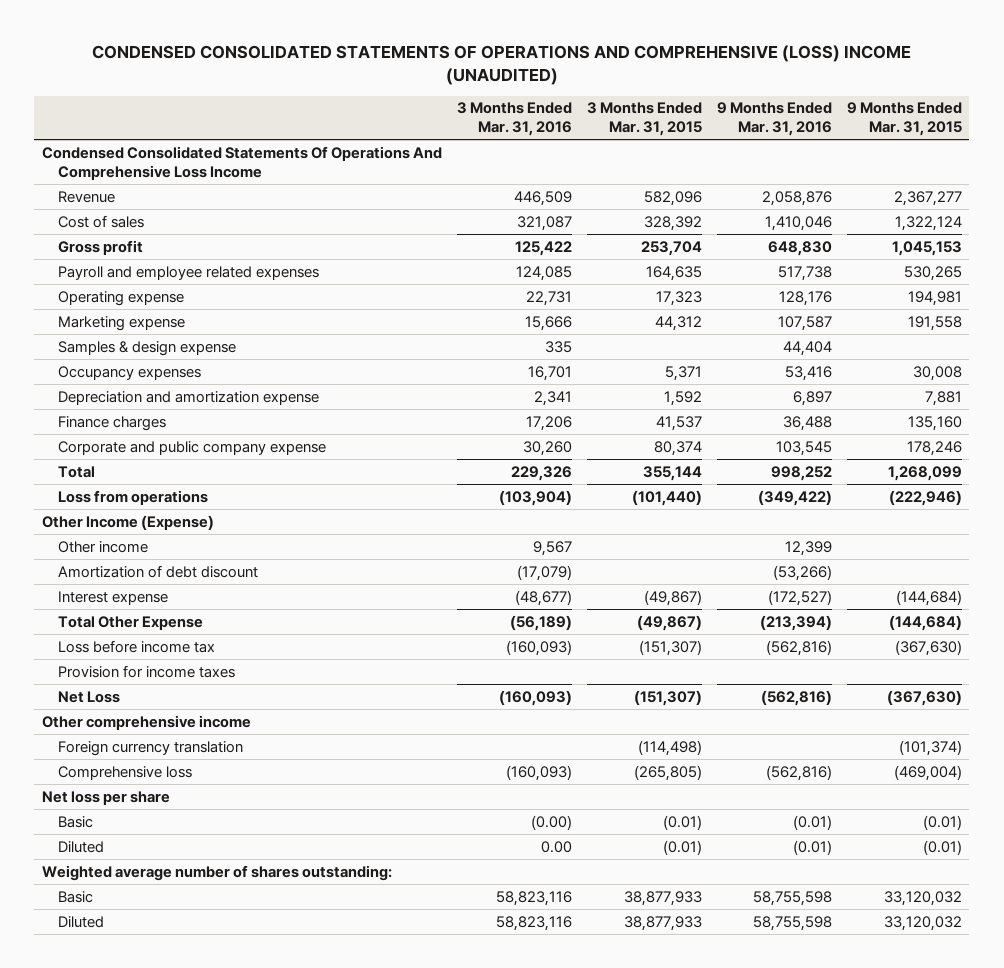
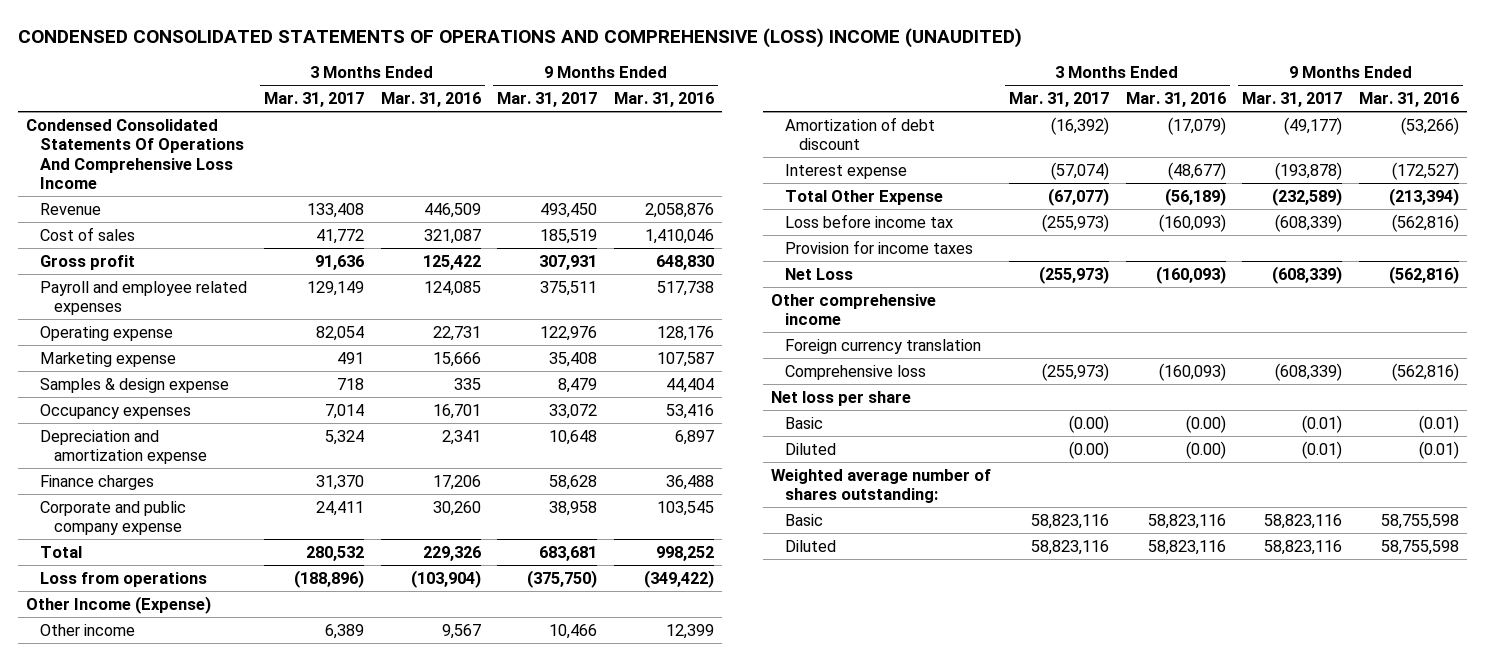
[586,102,702,137] 3 Months Ended Mar. 31, 2015 -> none
[846,102,962,137] 9 Months Ended Mar. 31, 2015 -> none
none -> [263,92,364,108] Mar. 31, 2017
none -> [497,92,598,108] Mar. 31, 2017
[540,840,572,853] 0.00 -> [1185,440,1226,459] (0.00)

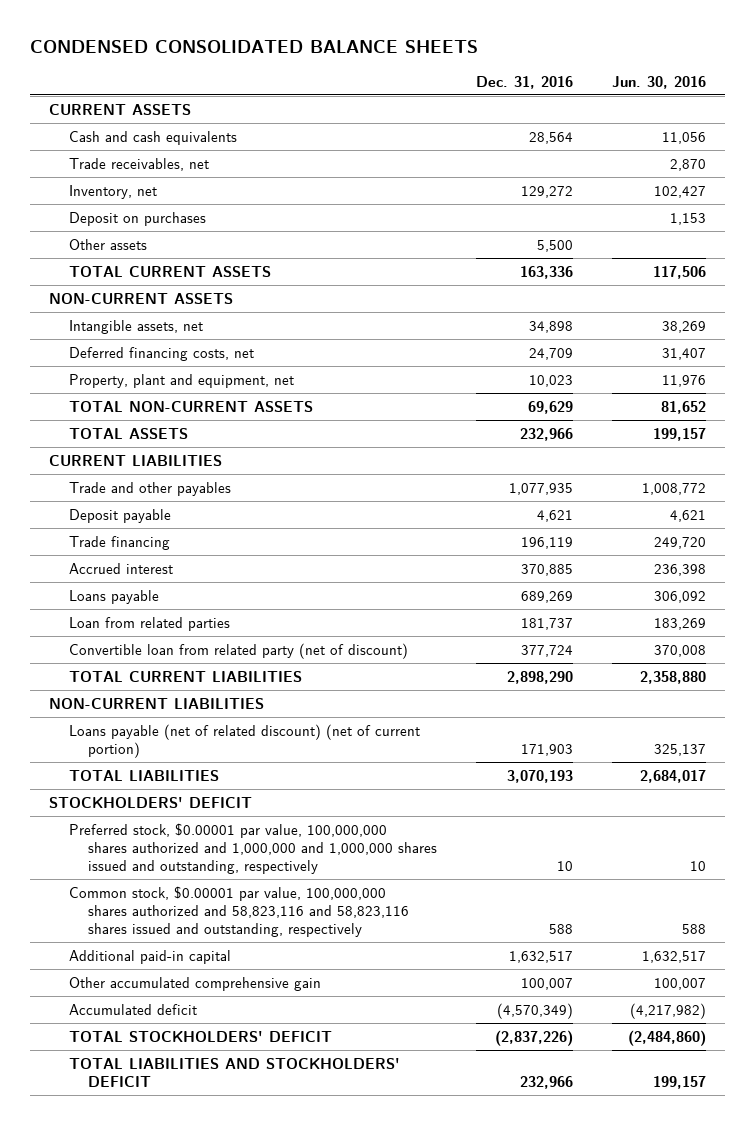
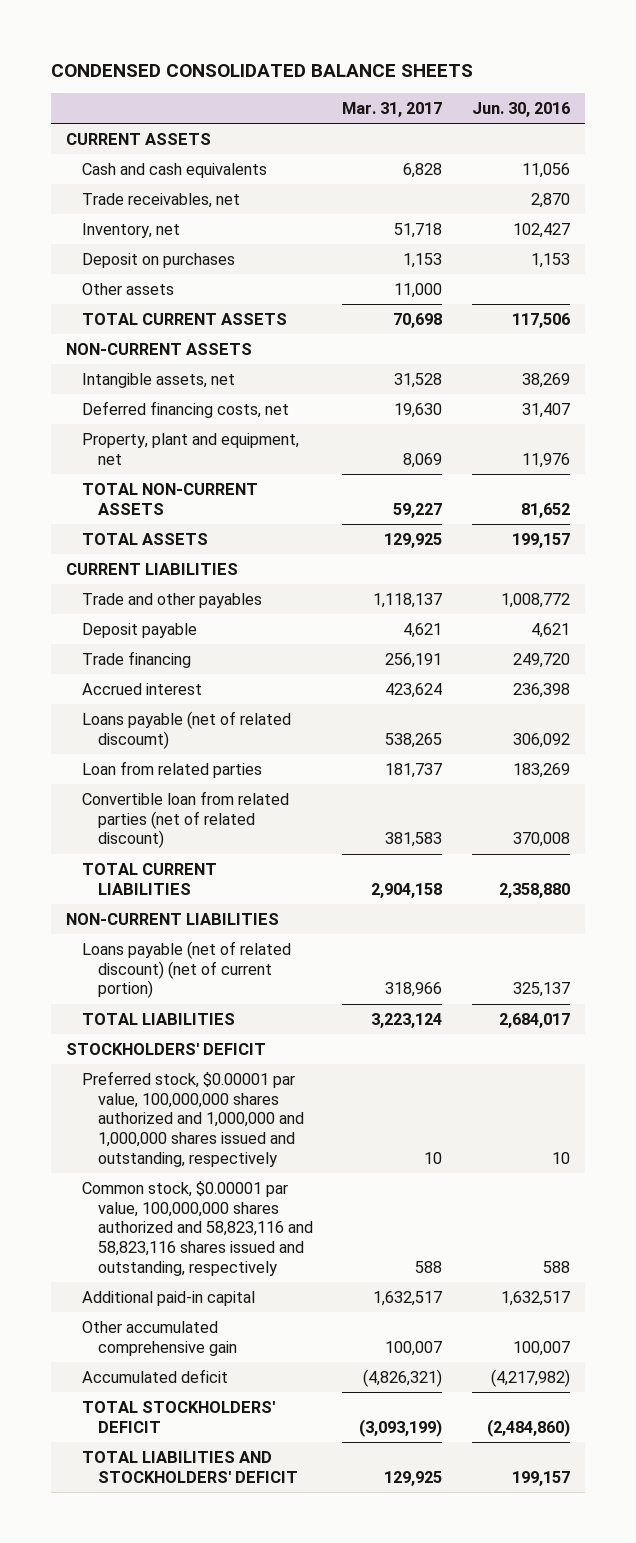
[475,75,573,89] Dec. 31, 2016 -> none
none -> [342,101,443,117] Mar. 31, 2017
[68,589,159,604] Loans payable -> [81,710,291,749] Loans payable (net of related discoumt)
[68,642,408,659] Convertible loan from related party (net of discount) -> [81,790,289,849] Convertible loan from related parties (net of related discount)

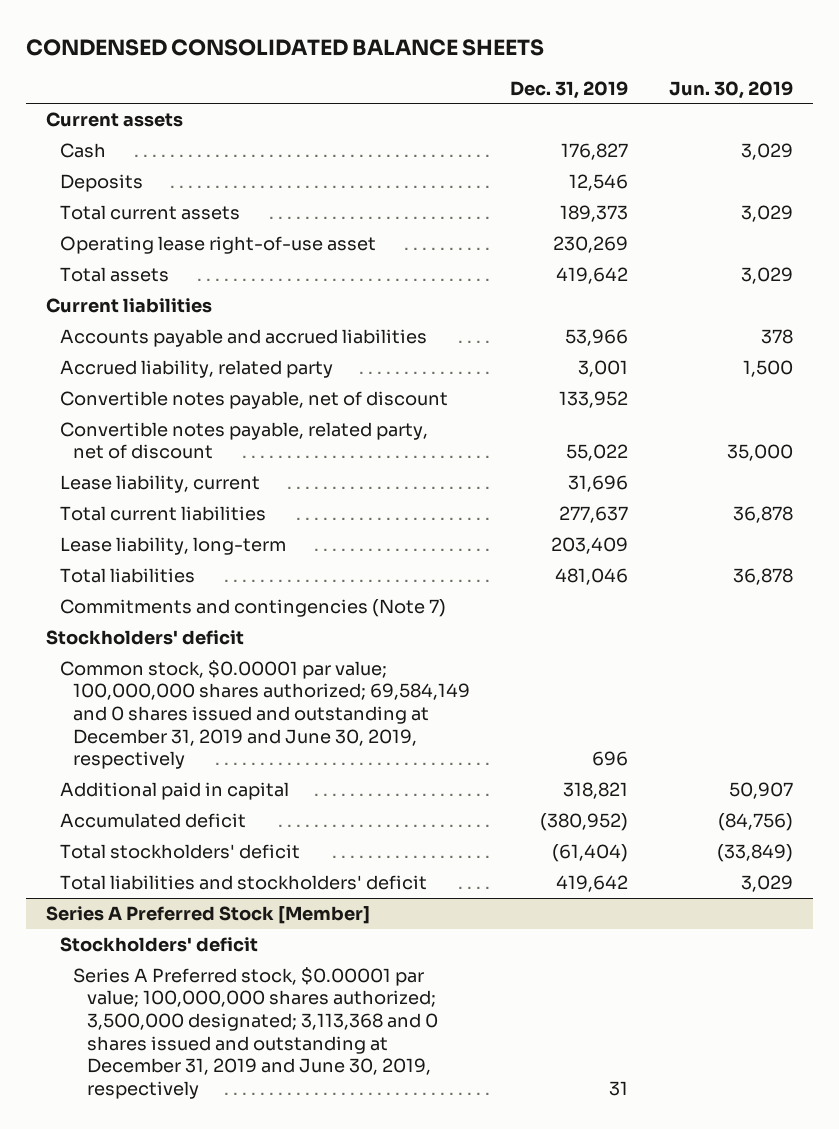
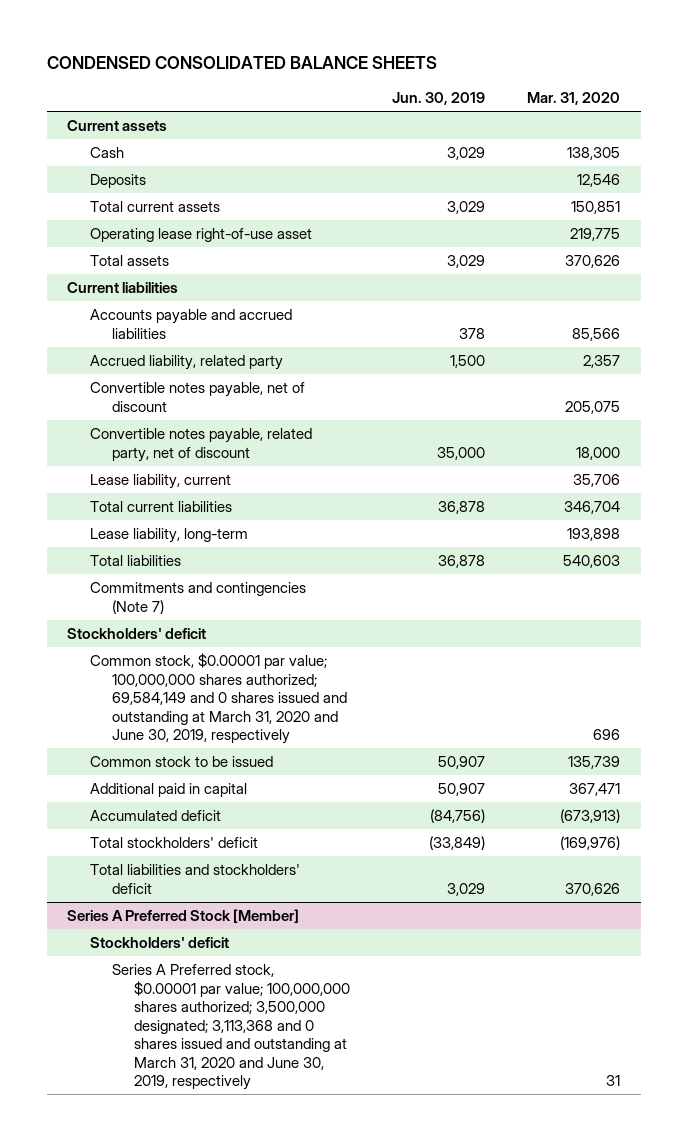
[510,80,629,99] Dec. 31, 2019 -> none
none -> [526,92,620,106] Mar. 31, 2020
[59,659,471,770] Common stock, $0.00001 par value; 100,000,000 shares authorized; 69,584,149 and 0 shares issued and outstanding at December 31, 2019 and June 30, 2019, respectively -> [89,652,348,745] Common stock, $0.00001 par value; 100,000,000 shares authorized; 69,584,149 and 0 shares issued and outstanding at March 31, 2020 and June 30, 2019, respectively
none -> [89,755,273,767] Common stock to be issued
[73,966,438,1099] Series A Preferred stock, $0.00001 par value; 100,000,000 shares authorized; 3,500,000 designated; 3,113,368 and 0 shares issued and outstanding at December 31, 2019 and June 30, 2019, respectively -> [112,963,351,1091] Series A Preferred stock, $0.00001 par value; 100,000,000 shares authorized; 3,500,000 designated; 3,113,368 and 0 shares issued and outstanding at March 31, 2020 and June 30, 2019, respectively

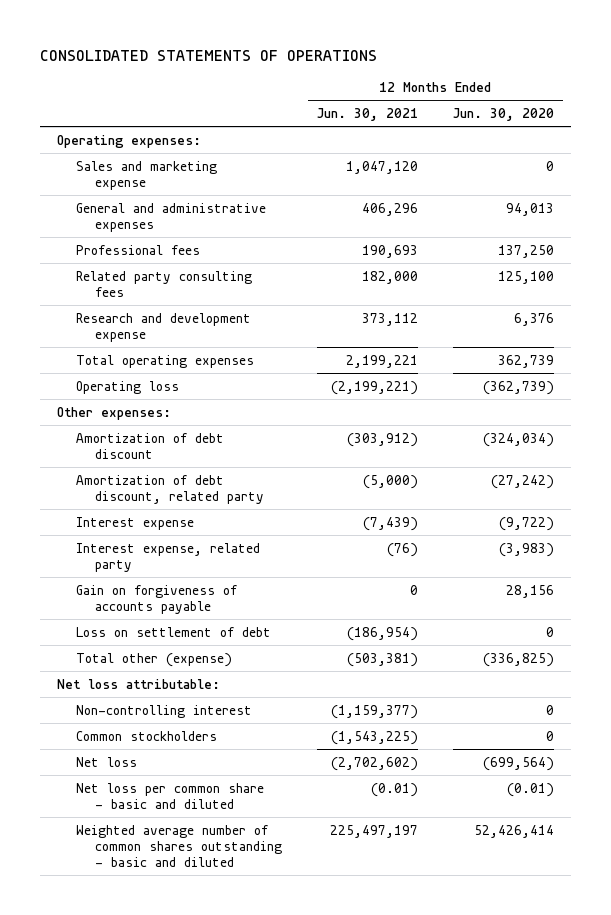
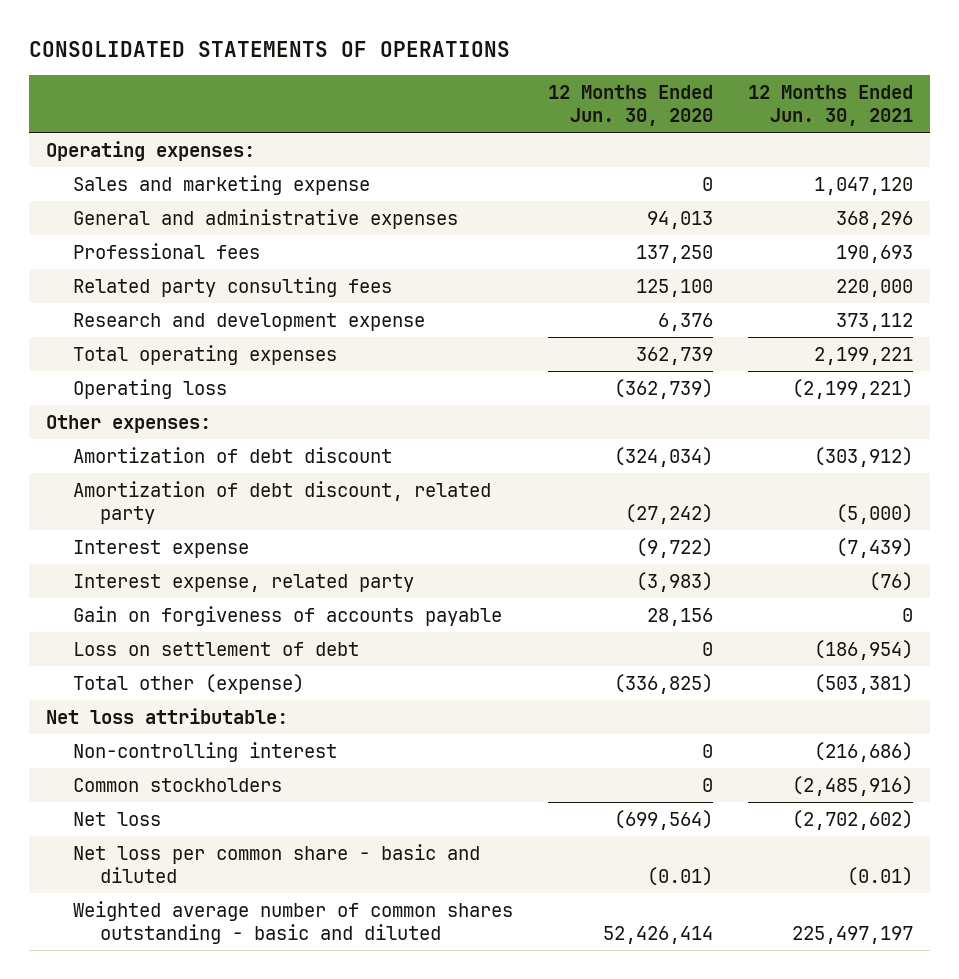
[361,202,418,216] 406,296 -> [835,210,913,229] 368,296
[361,270,418,284] 182,000 -> [835,278,913,297] 220,000
[330,704,418,719] (1,159,377) -> [813,741,913,762] (216,686)
[330,730,418,745] (1,543,225) -> [791,775,913,796] (2,485,916)

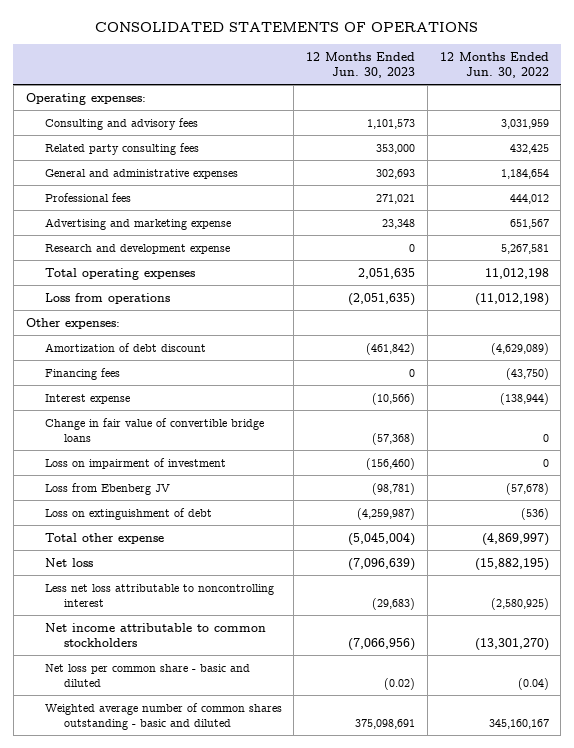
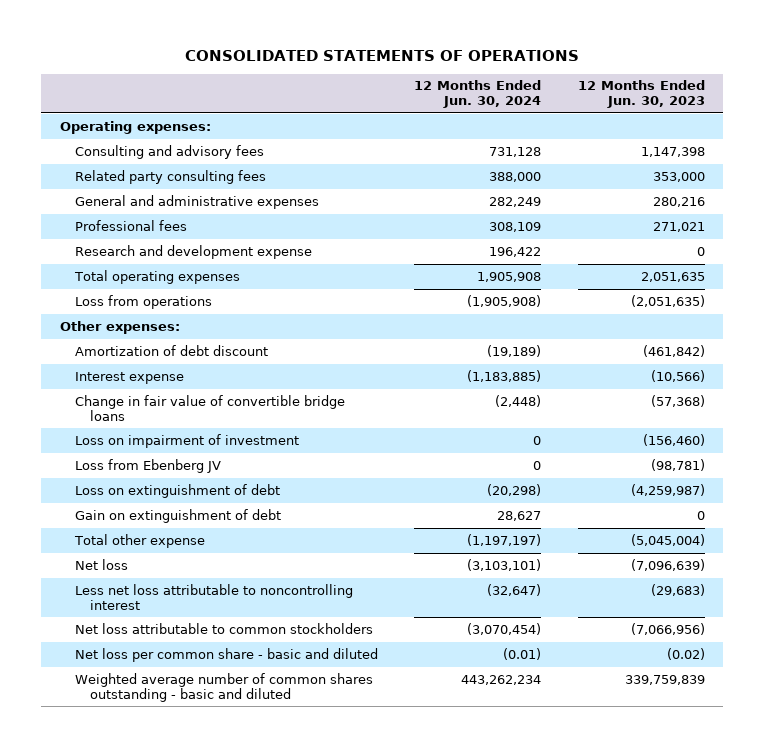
[439,51,549,79] 12 Months Ended Jun. 30, 2022 -> none
none -> [414,80,542,109] 12 Months Ended Jun. 30, 2024
[367,118,416,129] 1,101,573 -> [640,146,705,157] 1,147,398
[376,168,416,179] 302,693 -> [652,196,705,207] 280,216
[44,217,231,230] Advertising and marketing expense -> none
[44,367,120,380] Financing fees -> none
none -> [74,508,281,523] Gain on extinguishment of debt
[44,622,266,648] Net income attributable to common stockholders -> [74,622,373,634] Net loss attributable to common stockholders
[355,719,416,730] 375,098,691 -> [624,674,705,685] 339,759,839

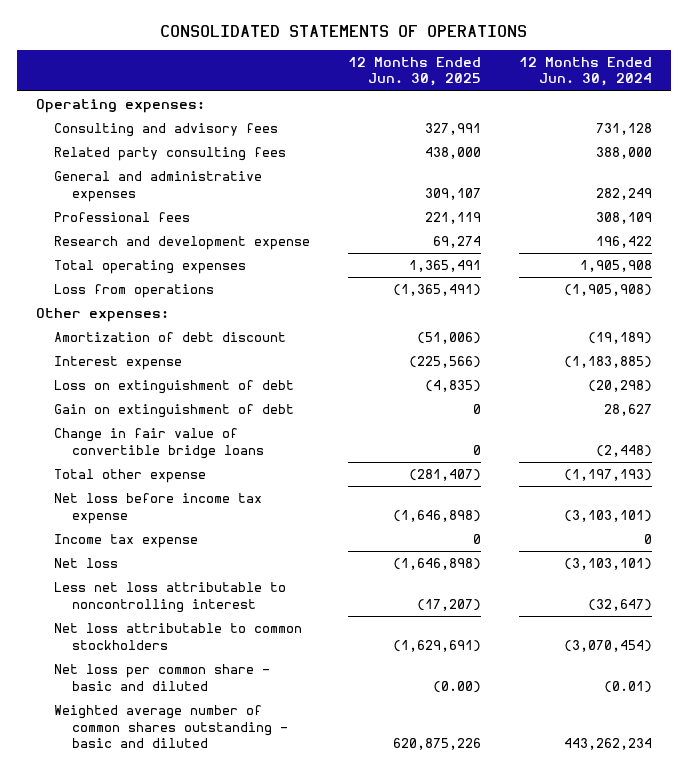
[577,80,705,109] 12 Months Ended Jun. 30, 2023 -> none
none -> [347,56,481,87] 12 Months Ended Jun. 30, 2025
[74,433,299,448] Loss on impairment of investment -> none
[74,458,221,473] Loss from Ebenberg JV -> none
[74,394,345,421] Change in fair value of convertible bridge loans -> [53,428,264,459] Change in fair value of convertible bridge loans
[467,533,542,546] (1,197,197) -> [563,469,652,482] (1,197,193)
none -> [53,493,262,524] Net loss before income tax expense
none -> [53,534,198,549] Income tax expense

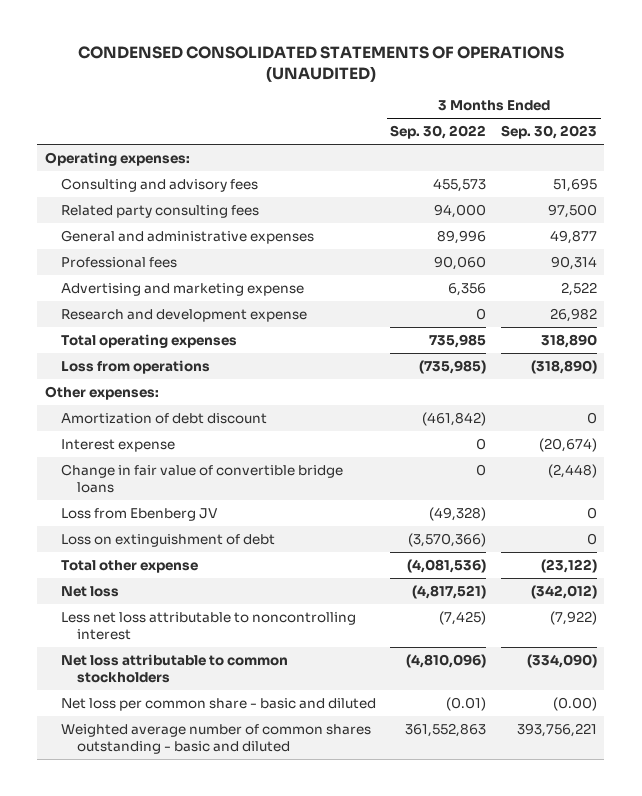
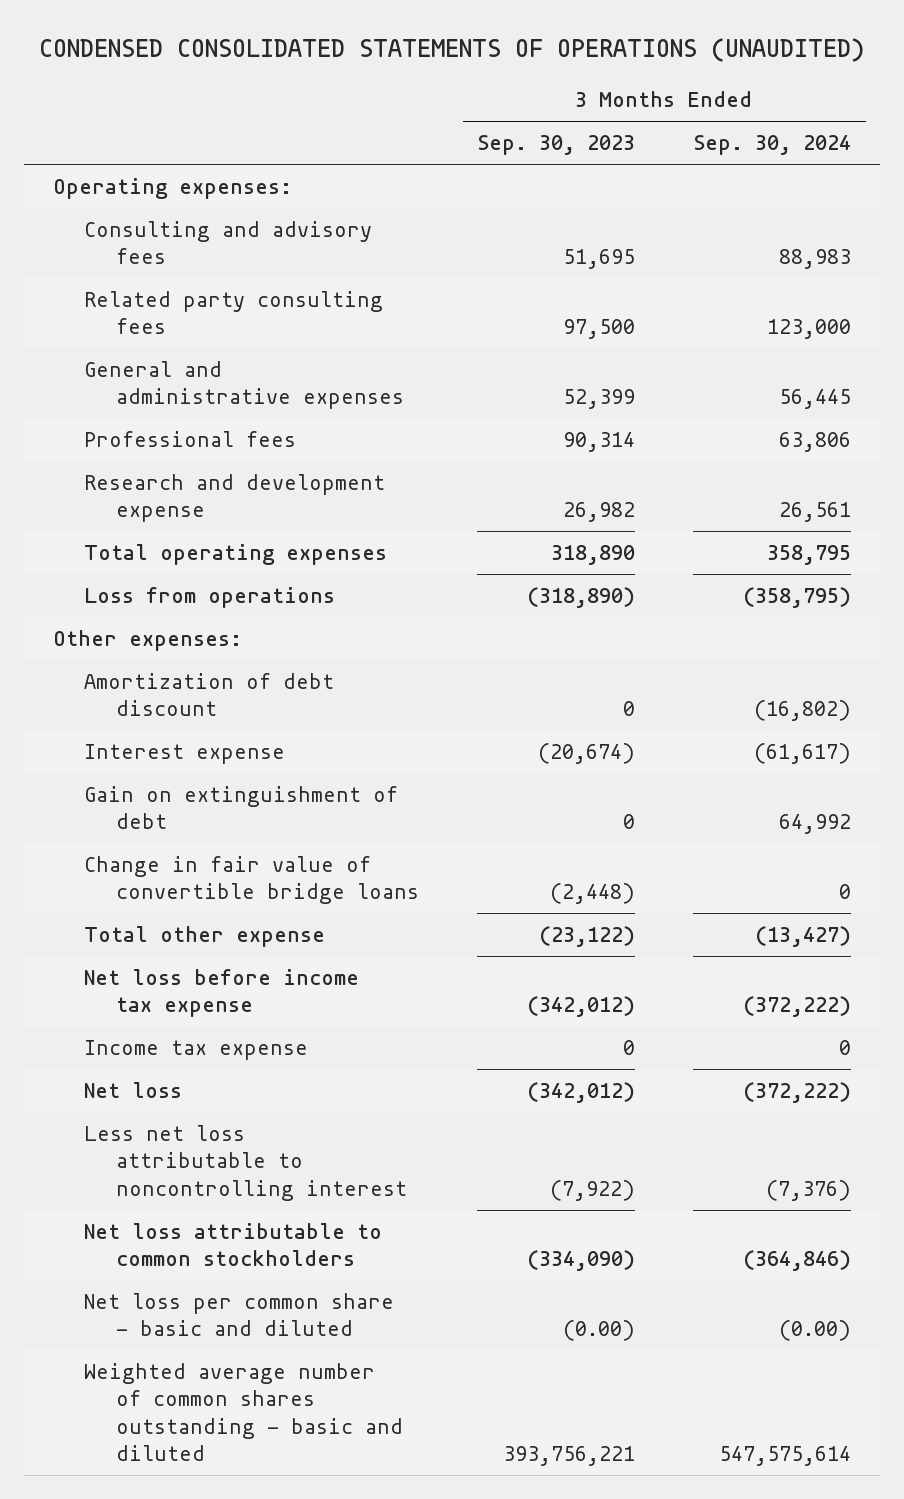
[390,125,487,140] Sep. 30, 2022 -> none
none -> [693,135,852,156] Sep. 30, 2024
[550,229,598,244] 49,877 -> [563,389,636,410] 52,399
[60,282,304,296] Advertising and marketing expense -> none
none -> [84,785,399,830] Gain on extinguishment of debt
[60,507,218,521] Loss from Ebenberg JV -> none
[60,533,275,547] Loss on extinguishment of debt -> none
none -> [84,968,360,1018] Net loss before income tax expense
none -> [84,1039,309,1060] Income tax expense

